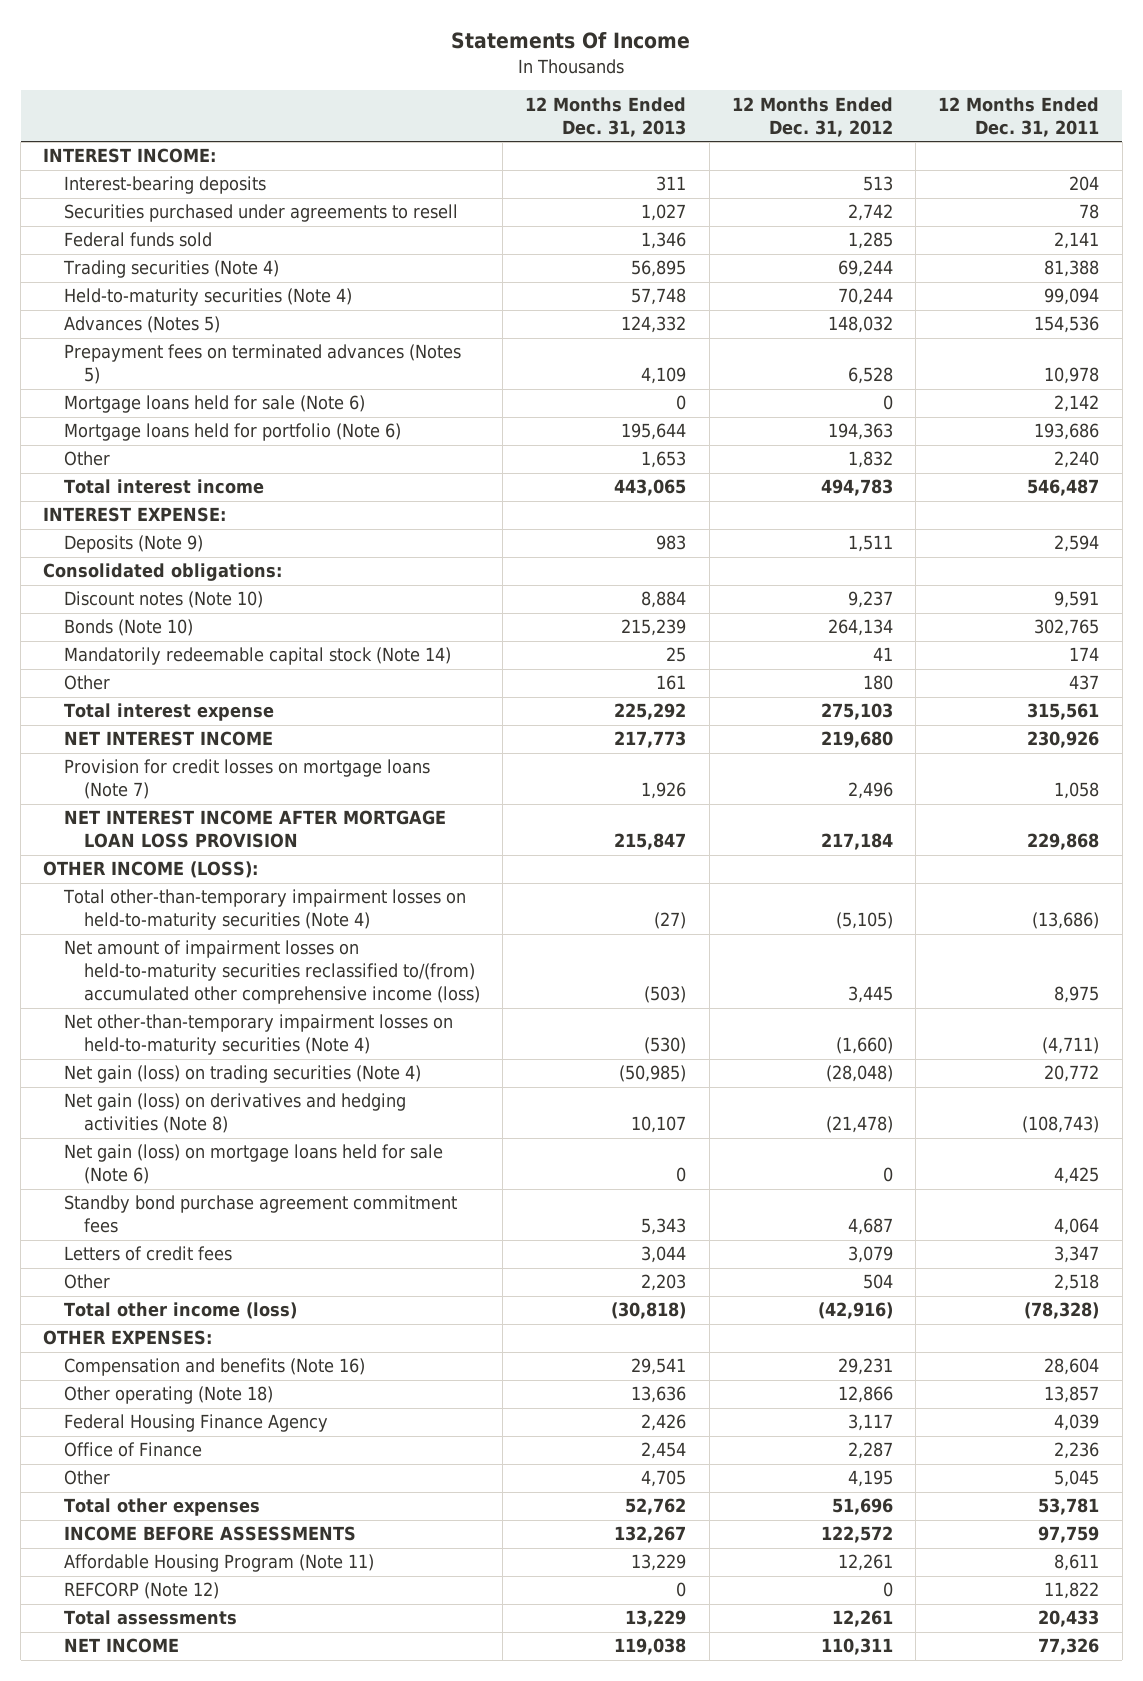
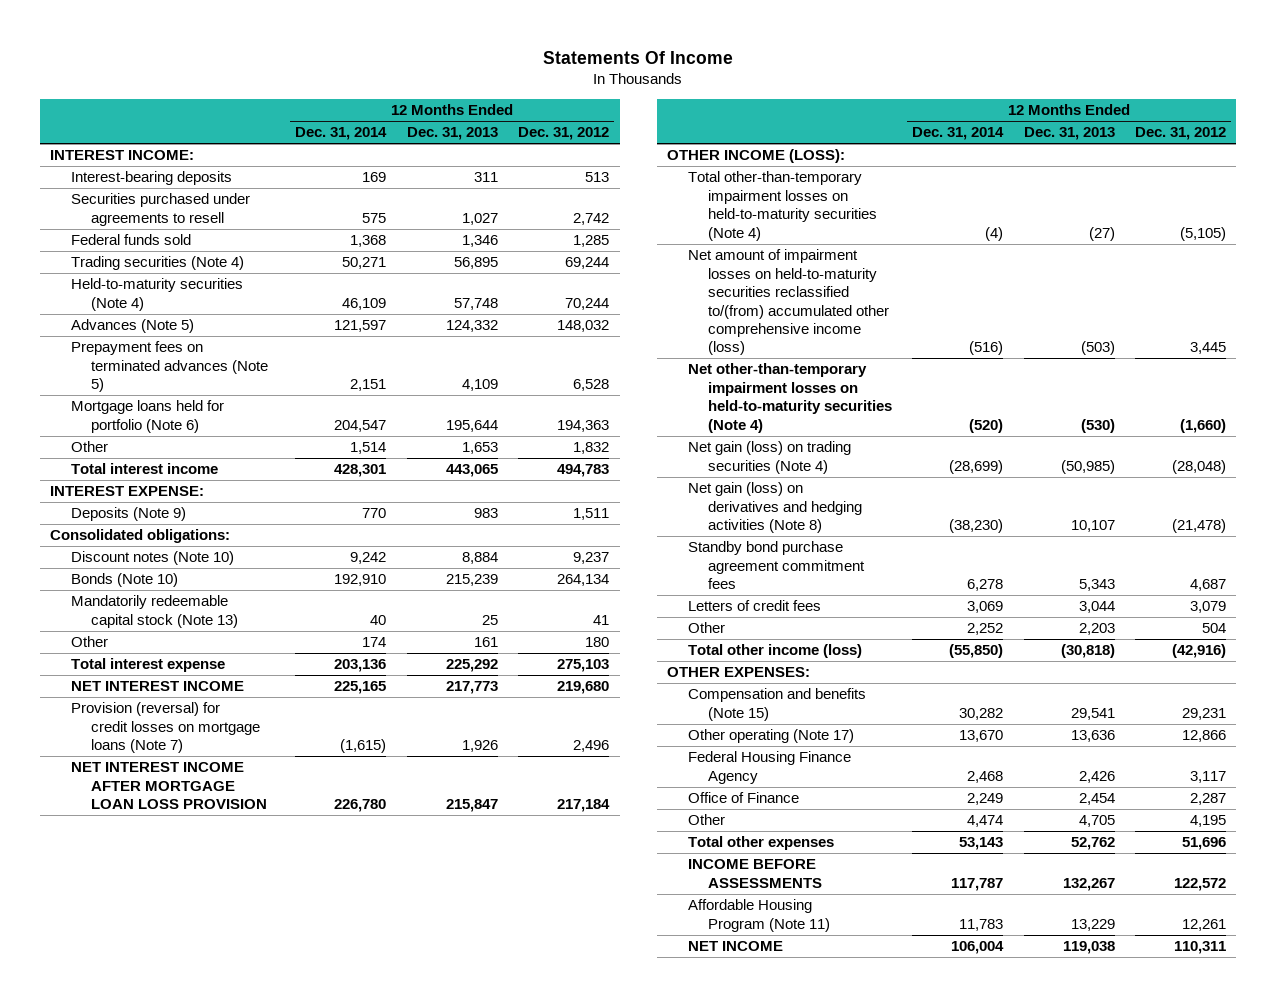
[938,96,1100,137] 12 Months Ended Dec. 31, 2011 -> none
none -> [295,127,388,141] Dec. 31, 2014
[63,395,365,414] Mortgage loans held for sale (Note 6) -> none
[63,316,220,334] Advances (Notes 5) -> [70,319,194,334] Advances (Note 5)
[63,344,461,385] Prepayment fees on terminated advances (Notes 5) -> [70,341,268,393] Prepayment fees on terminated advances (Note 5)
[63,647,451,666] Mandatorily redeemable capital stock (Note 14) -> [70,595,238,628] Mandatorily redeemable capital stock (Note 13)
[63,759,430,800] Provision for credit losses on mortgage loans (Note 7) -> [70,702,260,754] Provision (reversal) for credit losses on mortgage loans (Note 7)
[63,1144,443,1185] Net gain (loss) on mortgage loans held for sale (Note 6) -> none
[63,1358,365,1377] Compensation and benefits (Note 16) -> [687,688,866,721] Compensation and benefits (Note 15)
[63,1386,273,1405] Other operating (Note 18) -> [687,729,854,744] Other operating (Note 17)
[63,1582,219,1600] REFCORP (Note 12) -> none
[63,1610,237,1626] Total assessments -> none

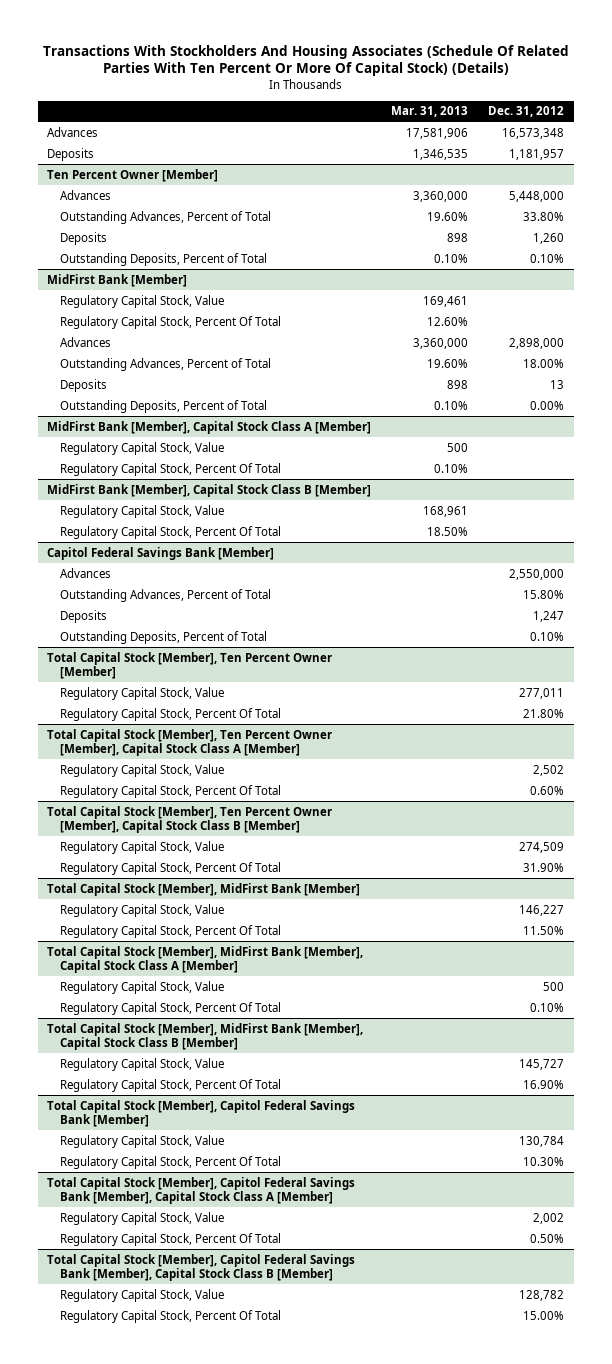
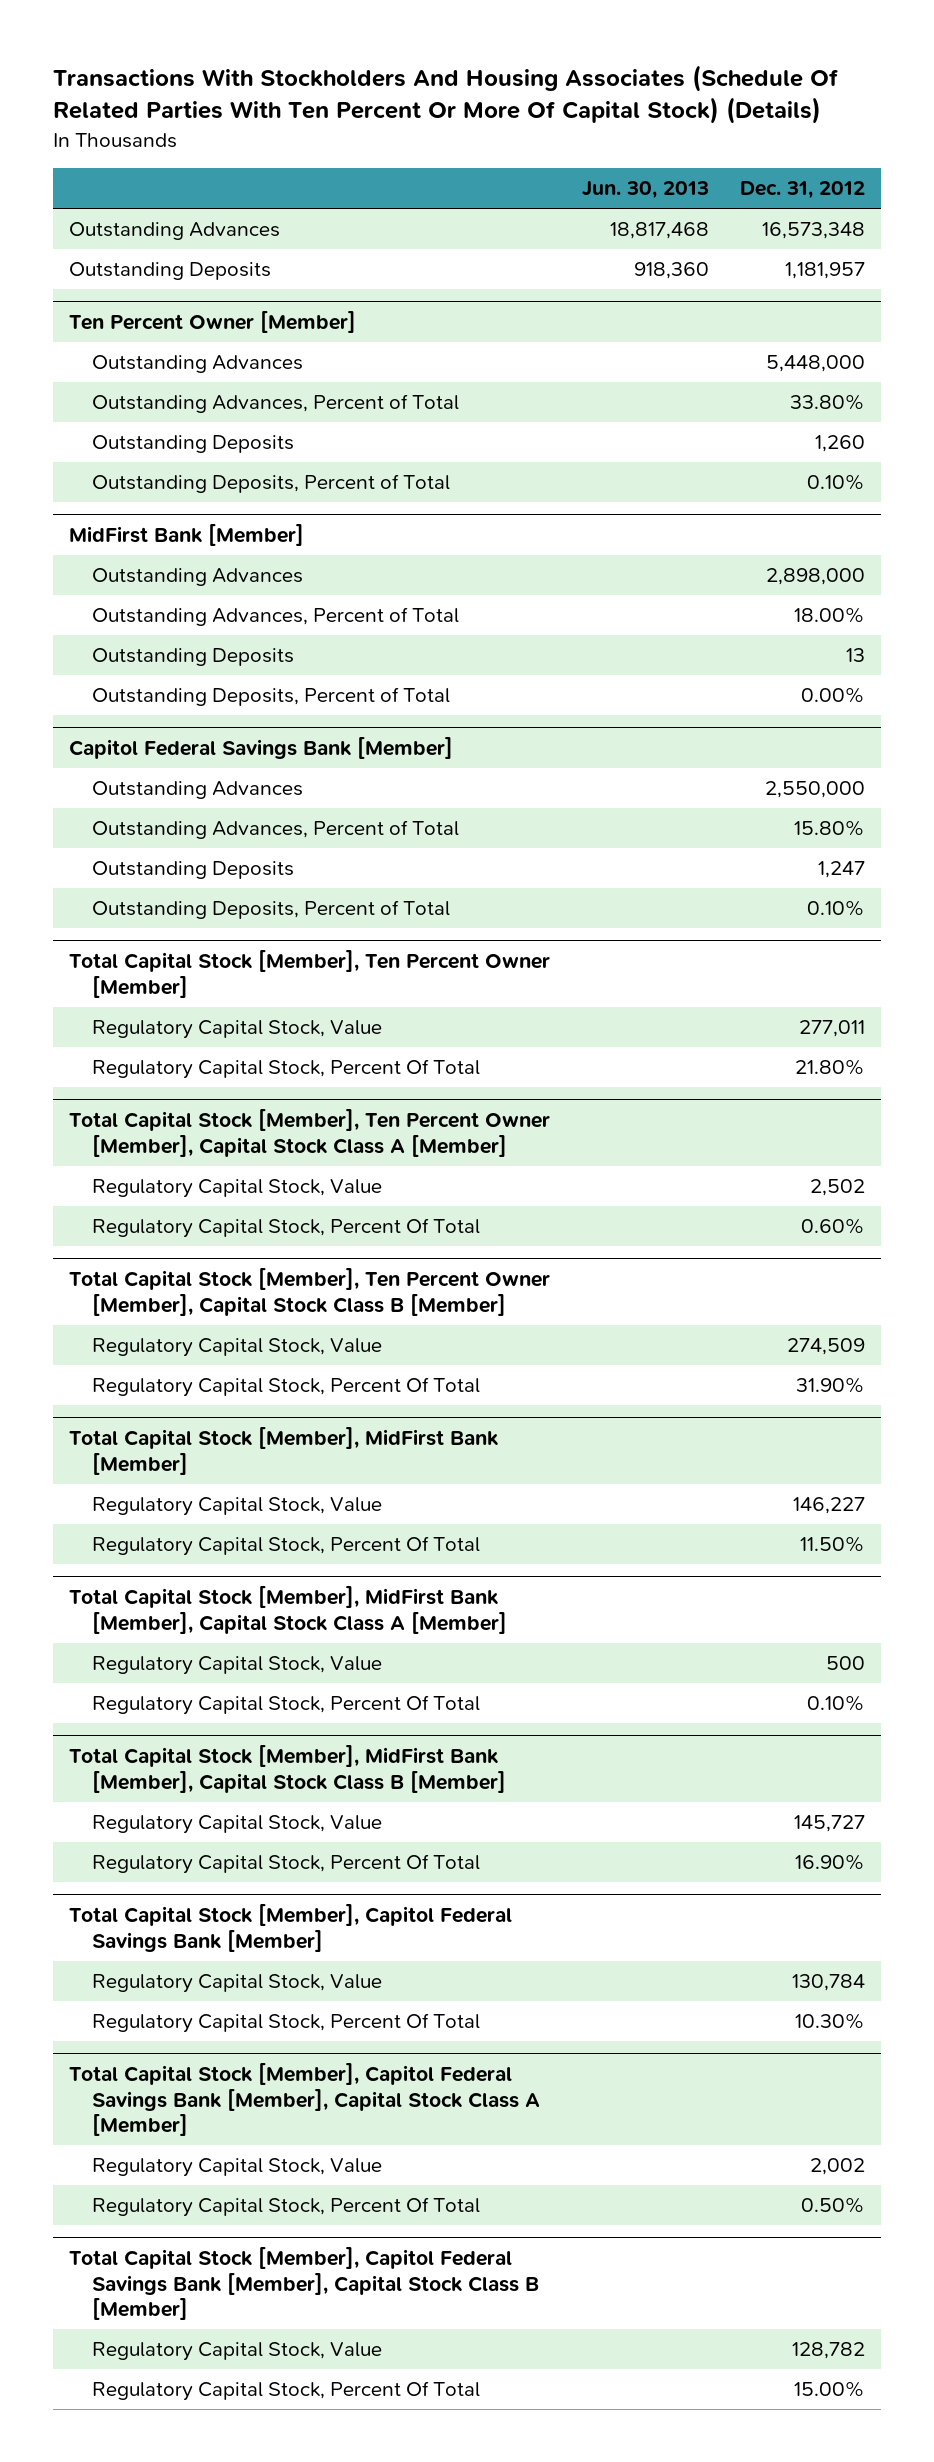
[391,106,469,118] Mar. 31, 2013 -> none
none -> [581,180,709,199] Jun. 30, 2013
[47,126,99,137] Advances -> [69,222,281,241] Outstanding Advances
[47,147,95,161] Deposits -> [69,262,272,281] Outstanding Deposits
[60,189,112,200] Advances -> [91,355,303,374] Outstanding Advances
[60,231,108,245] Deposits -> [91,435,294,454] Outstanding Deposits
[60,294,225,308] Regulatory Capital Stock, Value -> none
[60,315,282,329] Regulatory Capital Stock, Percent Of Total -> none
[60,336,112,347] Advances -> [91,568,303,587] Outstanding Advances
[60,378,108,392] Deposits -> [91,648,294,667] Outstanding Deposits
[47,420,372,434] MidFirst Bank [Member], Capital Stock Class A [Member] -> none
[60,441,225,455] Regulatory Capital Stock, Value -> none
[60,462,282,476] Regulatory Capital Stock, Percent Of Total -> none
[47,483,372,497] MidFirst Bank [Member], Capital Stock Class B [Member] -> none
[60,504,225,518] Regulatory Capital Stock, Value -> none
[60,525,282,539] Regulatory Capital Stock, Percent Of Total -> none
[60,567,112,578] Advances -> [91,781,303,800] Outstanding Advances
[60,609,108,623] Deposits -> [91,861,294,880] Outstanding Deposits

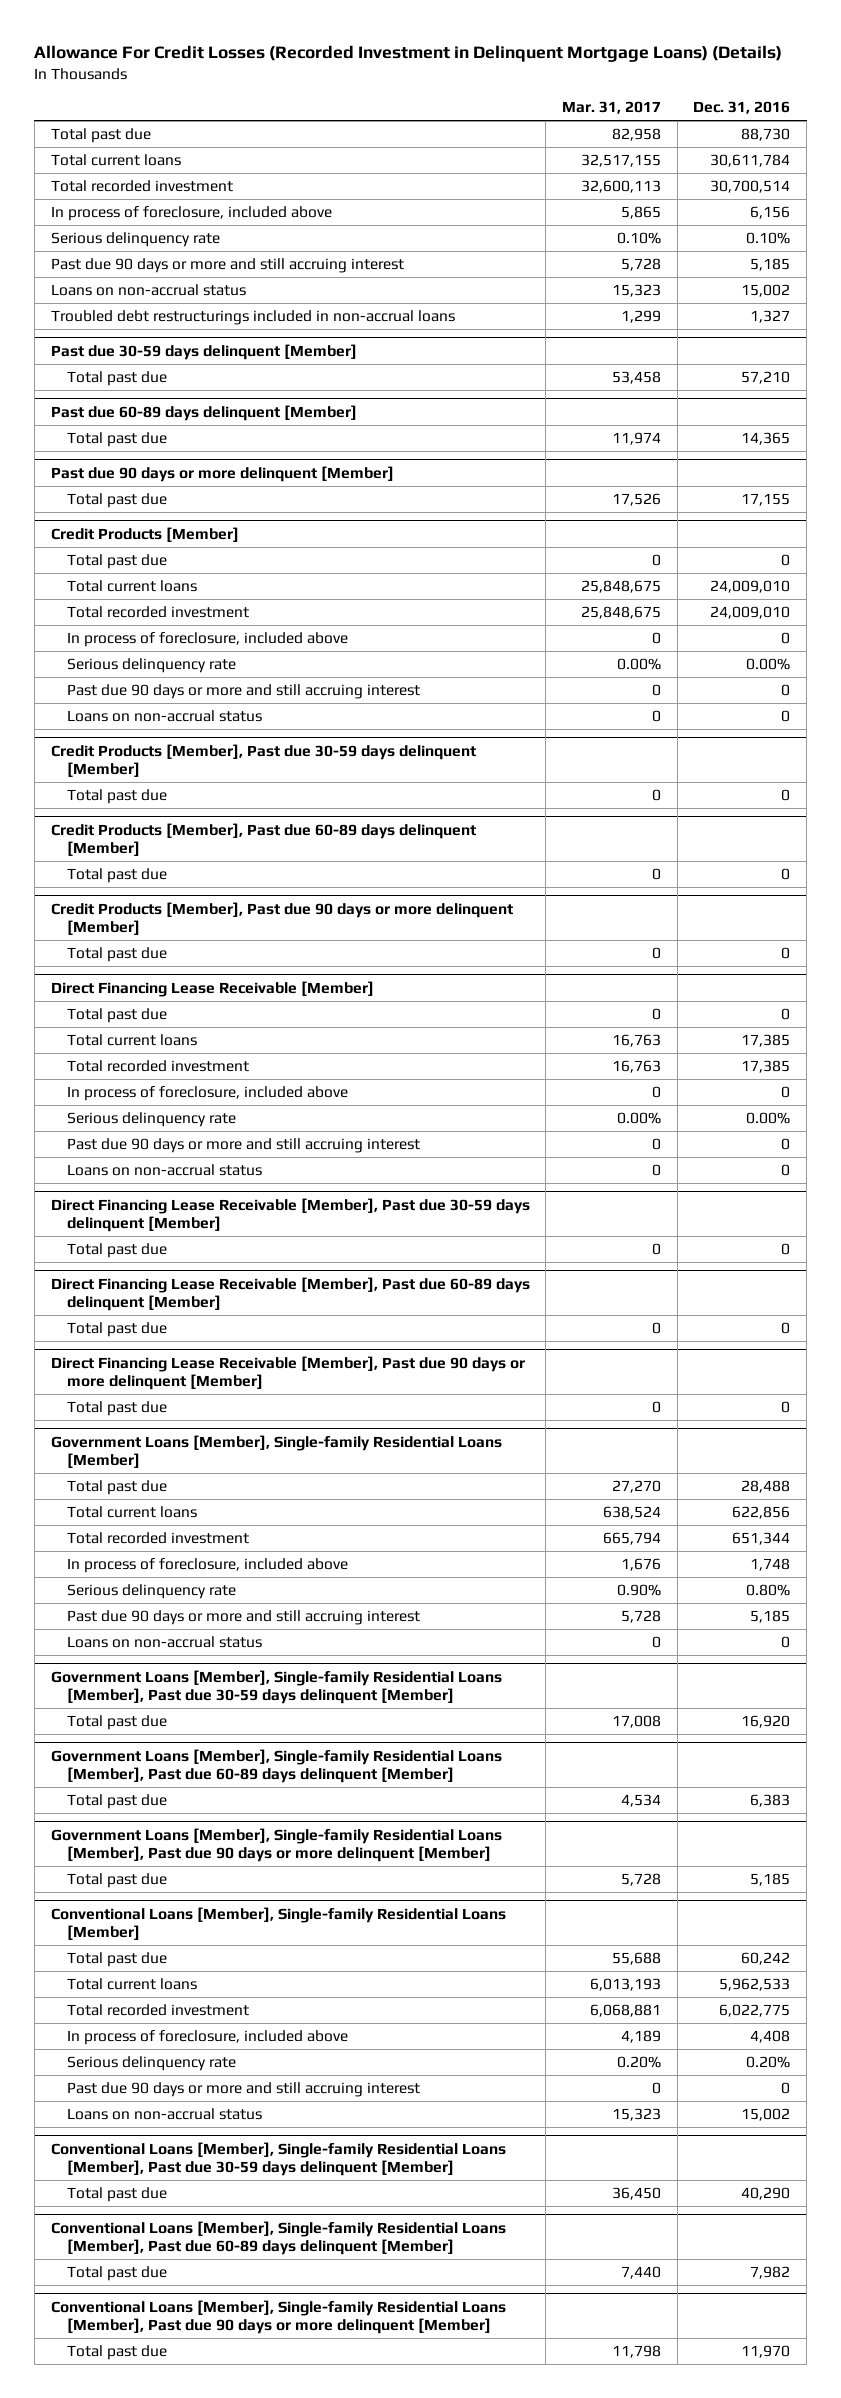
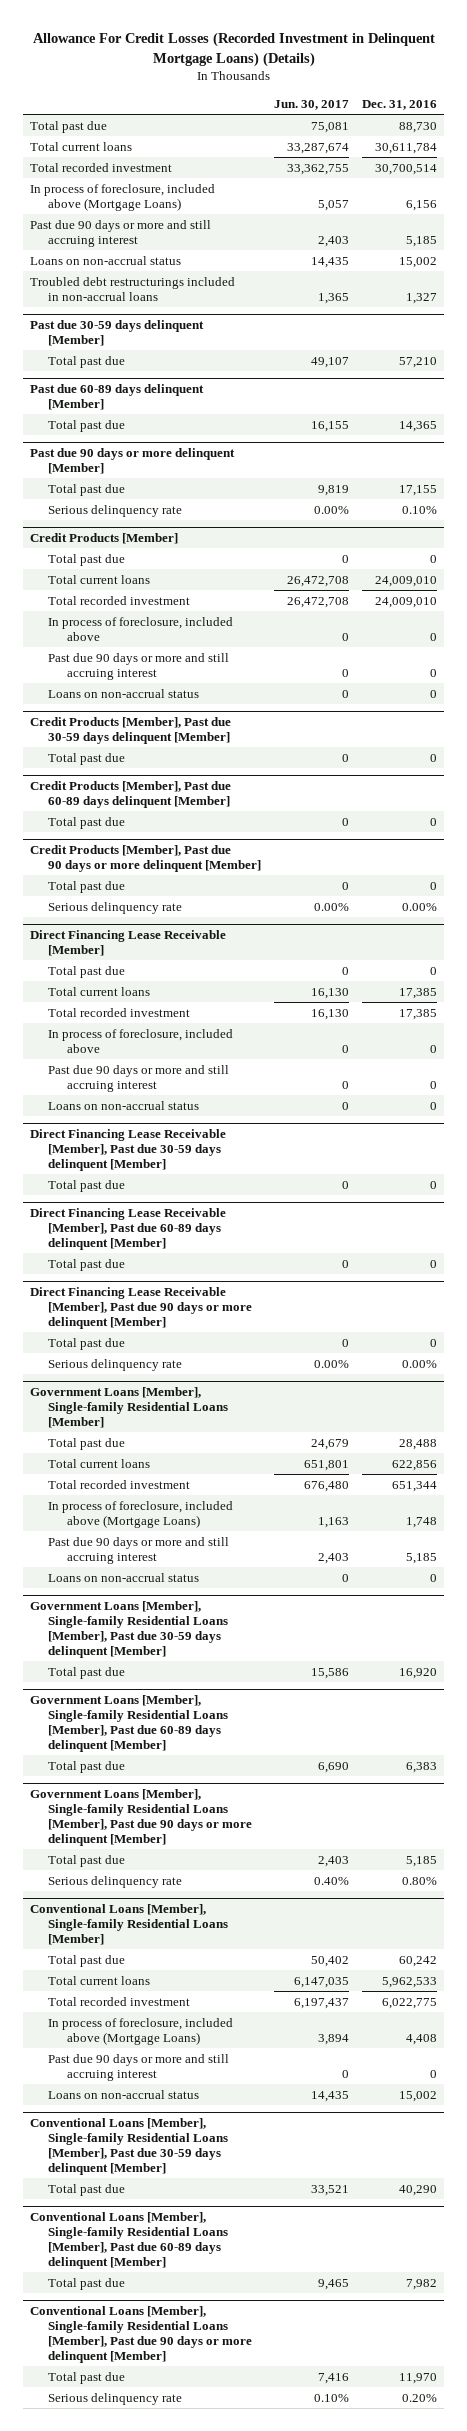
[561,101,661,115] Mar. 31, 2017 -> none
none -> [274,99,350,110] Jun. 30, 2017
[50,231,220,247] Serious delinquency rate -> none
[50,205,332,221] In process of foreclosure, included above -> [29,183,215,211] In process of foreclosure, included above (Mortgage Loans)
none -> [48,504,183,517] Serious delinquency rate
[66,657,236,673] Serious delinquency rate -> none
none -> [48,901,183,914] Serious delinquency rate
[66,1111,236,1127] Serious delinquency rate -> none
none -> [48,1358,183,1371] Serious delinquency rate
[66,1583,236,1599] Serious delinquency rate -> none
[66,1557,348,1573] In process of foreclosure, included above -> [48,1500,234,1528] In process of foreclosure, included above (Mortgage Loans)
none -> [48,1875,183,1888] Serious delinquency rate
[66,2055,236,2071] Serious delinquency rate -> none
[66,2029,348,2045] In process of foreclosure, included above -> [48,2017,234,2045] In process of foreclosure, included above (Mortgage Loans)
none -> [48,2392,183,2405] Serious delinquency rate

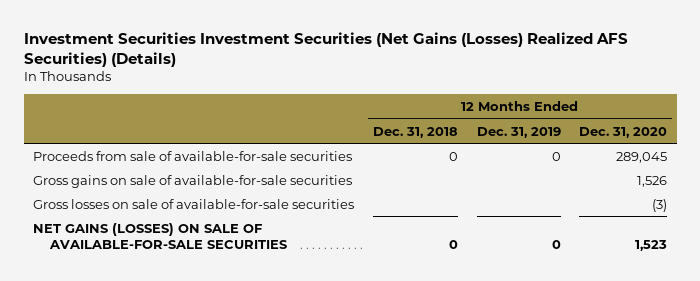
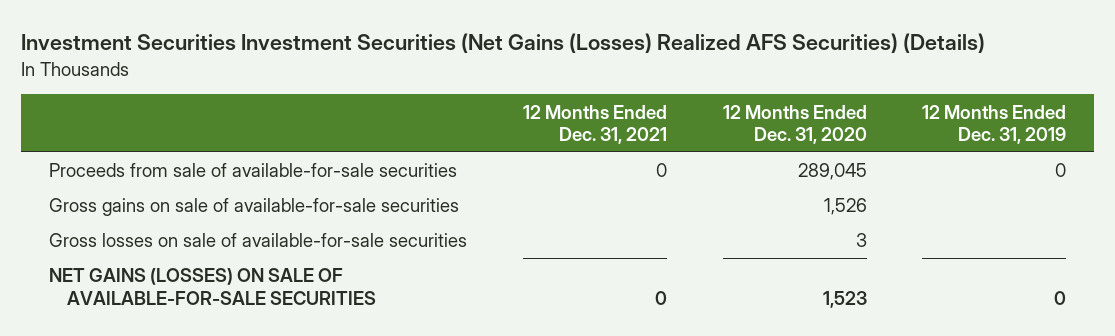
[372,126,458,138] Dec. 31, 2018 -> none
none -> [522,104,667,144] 12 Months Ended Dec. 31, 2021
[652,198,668,212] (3) -> [855,233,867,248] 3

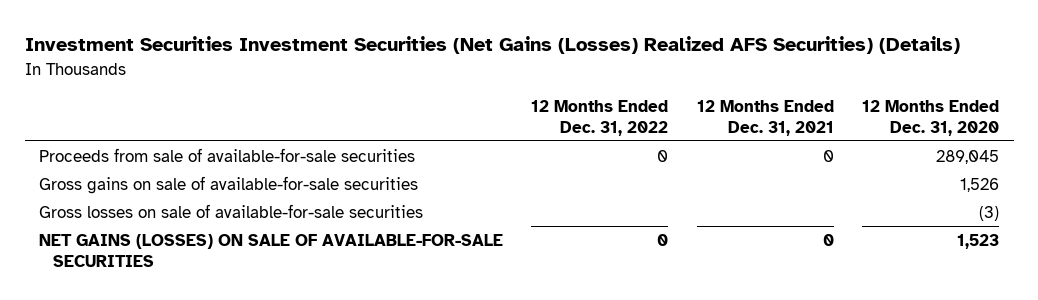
[922,104,1067,144] 12 Months Ended Dec. 31, 2019 -> none
none -> [531,99,669,136] 12 Months Ended Dec. 31, 2022
[855,233,867,248] 3 -> [979,205,1000,221] (3)

